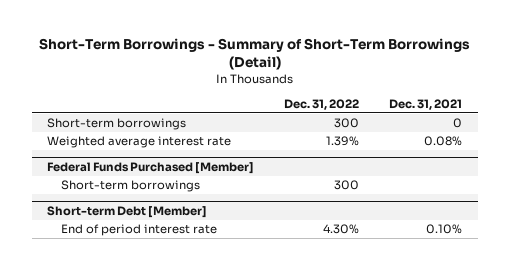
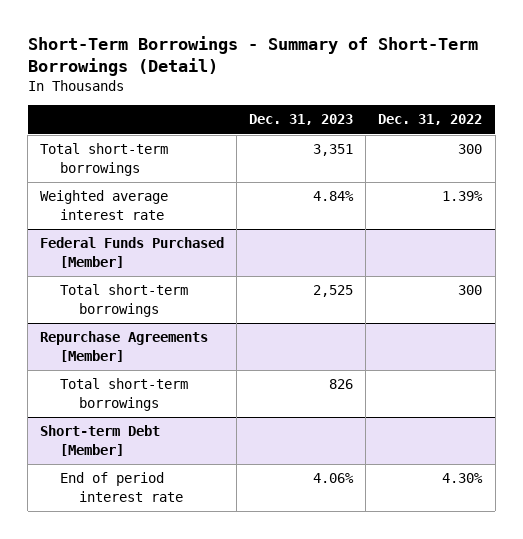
[389,98,463,110] Dec. 31, 2021 -> none
none -> [249,114,354,126] Dec. 31, 2023
[46,118,186,131] Short-term borrowings -> [40,143,169,176] Total short-term borrowings
[60,180,200,193] Short-term borrowings -> [59,284,188,317] Total short-term borrowings
none -> [40,331,209,362] Repurchase Agreements [Member]
none -> [59,378,188,411] Total short-term borrowings

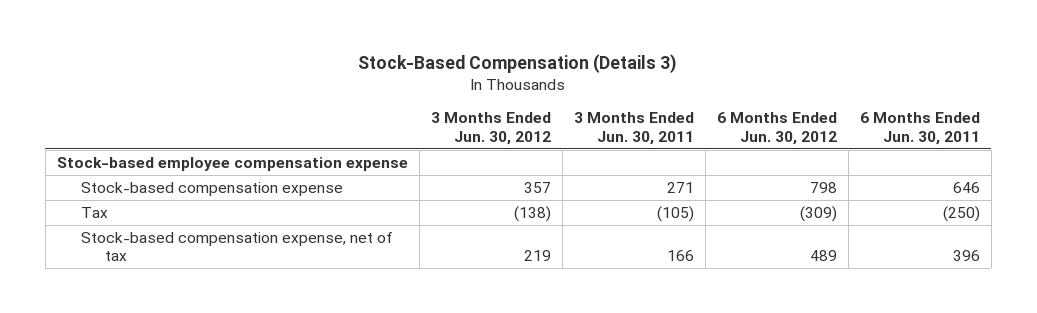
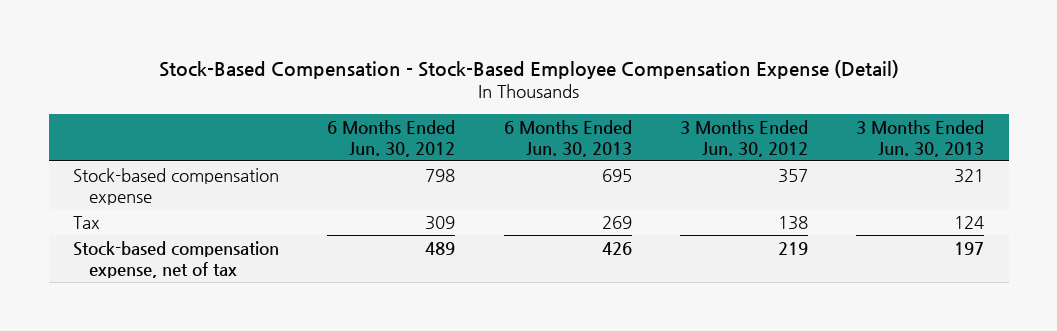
[358,54,678,74] Stock-Based Compensation (Details 3) -> [158,59,899,79] Stock-Based Compensation - Stock-Based Employee Compensation Expense (Detail)
[573,112,694,145] 3 Months Ended Jun. 30, 2011 -> none
[859,112,980,145] 6 Months Ended Jun. 30, 2011 -> none
none -> [503,120,632,157] 6 Months Ended Jun. 30, 2013
none -> [856,120,985,157] 3 Months Ended Jun. 30, 2013
[56,156,408,171] Stock-based employee compensation expense -> none
[513,205,551,222] (138) -> [778,216,809,231] 138
[799,205,837,222] (309) -> [425,216,456,231] 309

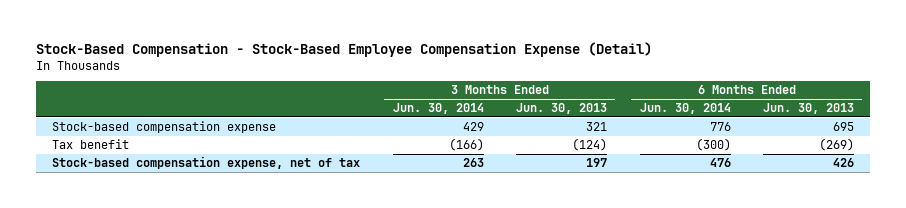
[327,120,456,157] 6 Months Ended Jun. 30, 2012 -> none
[680,120,809,157] 3 Months Ended Jun. 30, 2012 -> none
none -> [392,103,484,115] Jun. 30, 2014
none -> [639,103,731,115] Jun. 30, 2014
[73,216,101,230] Tax -> [51,139,129,150] Tax benefit
[601,216,632,230] 269 -> [819,138,855,152] (269)
[954,216,985,230] 124 -> [572,138,608,152] (124)

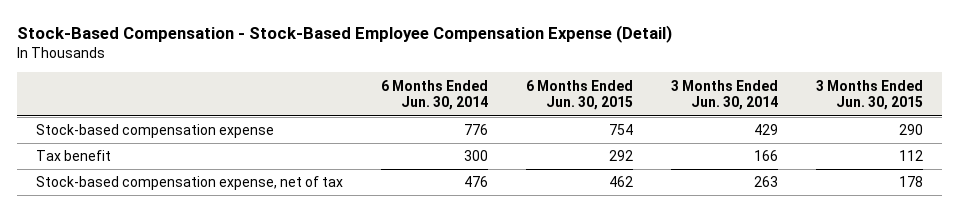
[516,103,608,115] Jun. 30, 2013 -> none
[763,103,855,115] Jun. 30, 2013 -> none
none -> [525,79,633,111] 6 Months Ended Jun. 30, 2015
none -> [815,79,923,111] 3 Months Ended Jun. 30, 2015
[448,138,484,152] (166) -> [753,150,778,162] 166
[695,138,731,152] (300) -> [463,150,488,162] 300

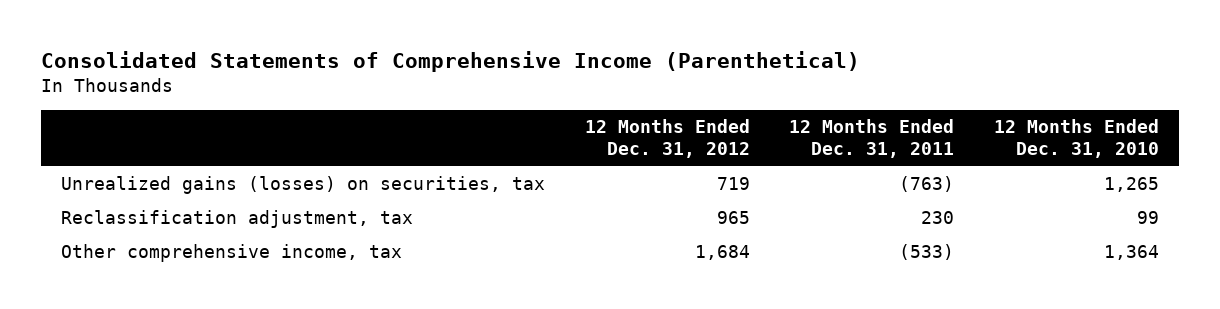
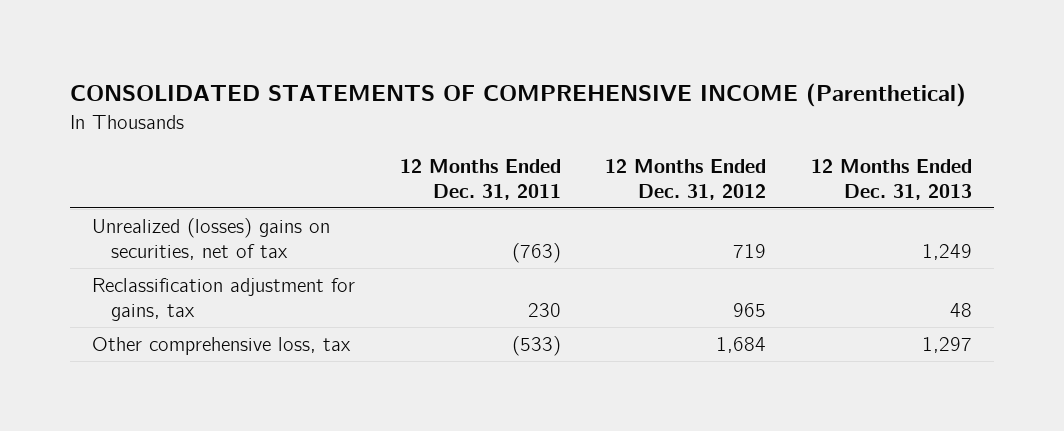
[40,51,860,73] Consolidated Statements of Comprehensive Income (Parenthetical) -> [69,83,966,108] CONSOLIDATED STATEMENTS OF COMPREHENSIVE INCOME (Parenthetical)
[994,119,1160,158] 12 Months Ended Dec. 31, 2010 -> none
none -> [810,158,972,200] 12 Months Ended Dec. 31, 2013
[60,175,545,194] Unrealized gains (losses) on securities, tax -> [92,217,331,261] Unrealized (losses) gains on securities, net of tax
[60,209,413,228] Reclassification adjustment, tax -> [92,277,356,322] Reclassification adjustment for gains, tax
[60,243,402,262] Other comprehensive income, tax -> [92,336,352,355] Other comprehensive loss, tax

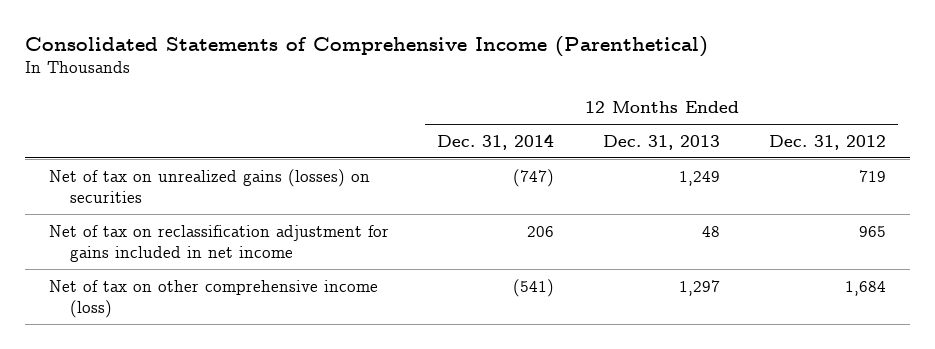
[69,83,966,108] CONSOLIDATED STATEMENTS OF COMPREHENSIVE INCOME (Parenthetical) -> [24,35,708,57] Consolidated Statements of Comprehensive Income (Parenthetical)
[399,158,561,200] 12 Months Ended Dec. 31, 2011 -> none
none -> [437,133,555,150] Dec. 31, 2014
[92,217,331,261] Unrealized (losses) gains on securities, net of tax -> [48,168,370,203] Net of tax on unrealized gains (losses) on securities
[92,277,356,322] Reclassification adjustment for gains, tax -> [48,224,389,262] Net of tax on reclassification adjustment for gains included in net income
[92,336,352,355] Other comprehensive loss, tax -> [48,279,378,318] Net of tax on other comprehensive income (loss)

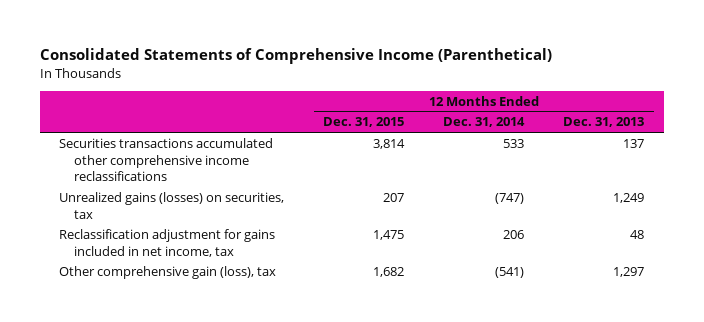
[768,134,886,150] Dec. 31, 2012 -> none
none -> [323,117,405,128] Dec. 31, 2015
none -> [59,137,274,182] Securities transactions accumulated other comprehensive income reclassifications
[48,168,370,203] Net of tax on unrealized gains (losses) on securities -> [59,191,285,219] Unrealized gains (losses) on securities, tax
[48,224,389,262] Net of tax on reclassification adjustment for gains included in net income -> [59,228,276,257] Reclassification adjustment for gains included in net income, tax
[48,279,378,318] Net of tax on other comprehensive income (loss) -> [59,265,277,279] Other comprehensive gain (loss), tax

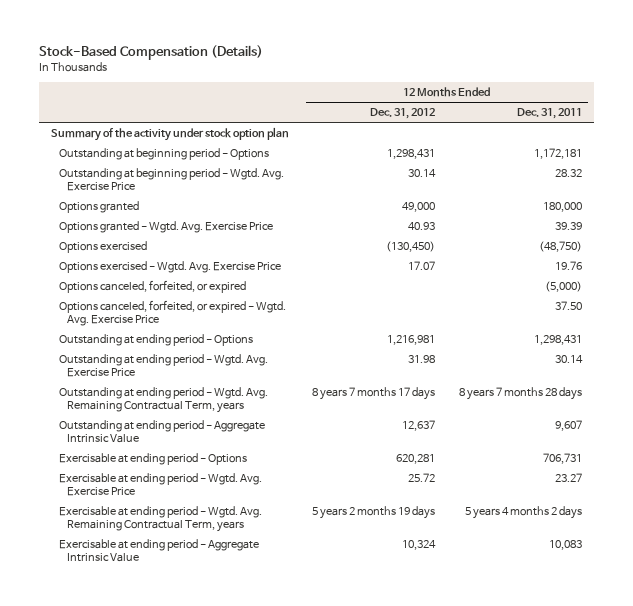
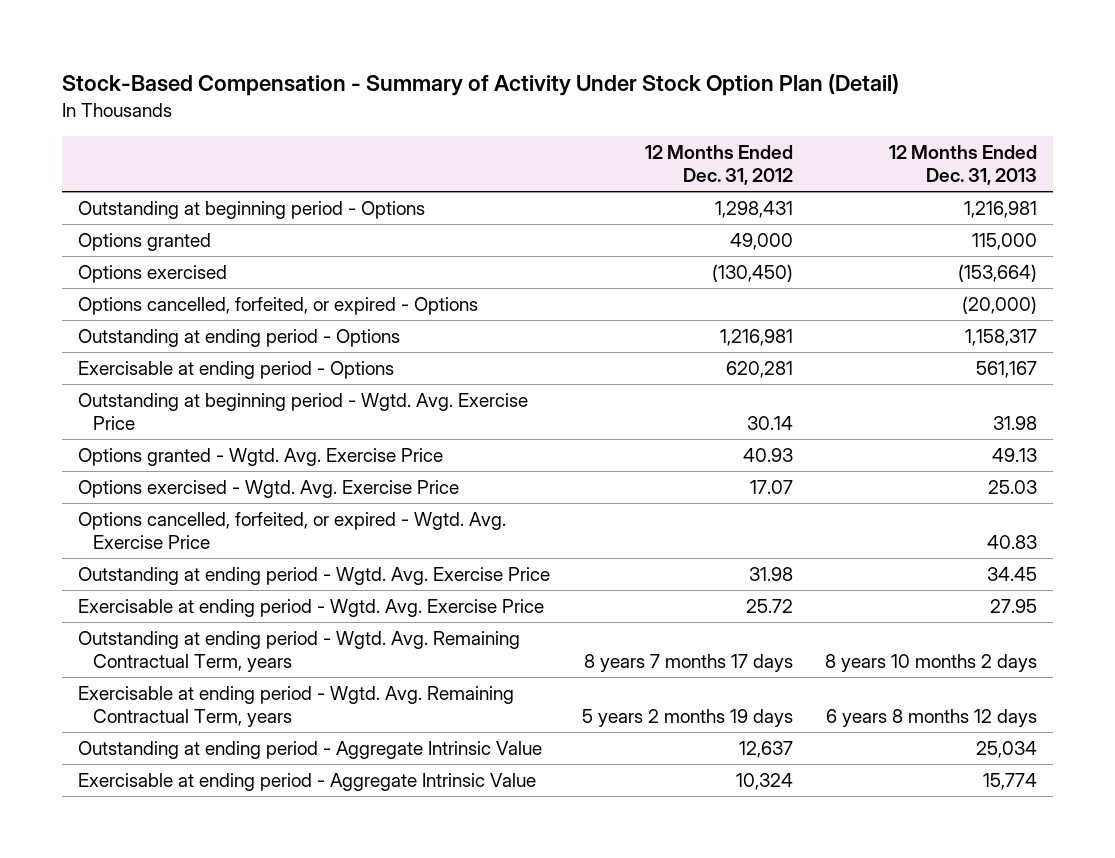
[38,45,263,61] Stock-Based Compensation (Details) -> [62,74,900,97] Stock-Based Compensation - Summary of Activity Under Stock Option Plan (Detail)
[516,108,582,120] Dec. 31, 2011 -> none
none -> [888,144,1037,186] 12 Months Ended Dec. 31, 2013
[50,126,289,141] Summary of the activity under stock option plan -> none
[58,299,286,327] Options canceled, forfeited, or expired - Wgtd. Avg. Exercise Price -> none
[58,279,246,293] Options canceled, forfeited, or expired -> [77,296,478,315] Options cancelled, forfeited, or expired - Options
[58,167,284,192] Outstanding at beginning period - Wgtd. Avg. Exercise Price -> [77,392,528,431] Outstanding at beginning period - Wgtd. Avg. Exercise Price
[58,220,273,233] Options granted - Wgtd. Avg. Exercise Price -> [77,447,443,466] Options granted - Wgtd. Avg. Exercise Price
[58,260,281,273] Options exercised - Wgtd. Avg. Exercise Price -> [77,479,459,498] Options exercised - Wgtd. Avg. Exercise Price
none -> [77,511,506,550] Options cancelled, forfeited, or expired - Wgtd. Avg. Exercise Price
[58,353,268,378] Outstanding at ending period - Wgtd. Avg. Exercise Price -> [77,566,550,585] Outstanding at ending period - Wgtd. Avg. Exercise Price
[58,386,268,414] Outstanding at ending period - Wgtd. Avg. Remaining Contractual Term, years -> [77,630,520,673] Outstanding at ending period - Wgtd. Avg. Remaining Contractual Term, years
[58,419,265,444] Outstanding at ending period - Aggregate Intrinsic Value -> [77,740,542,759] Outstanding at ending period - Aggregate Intrinsic Value

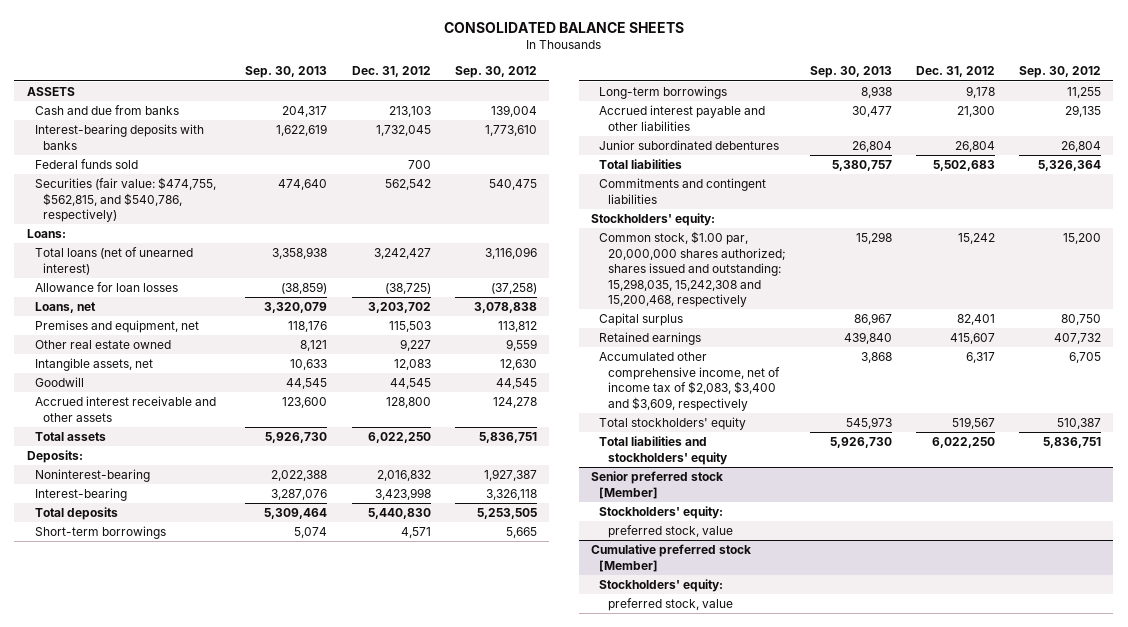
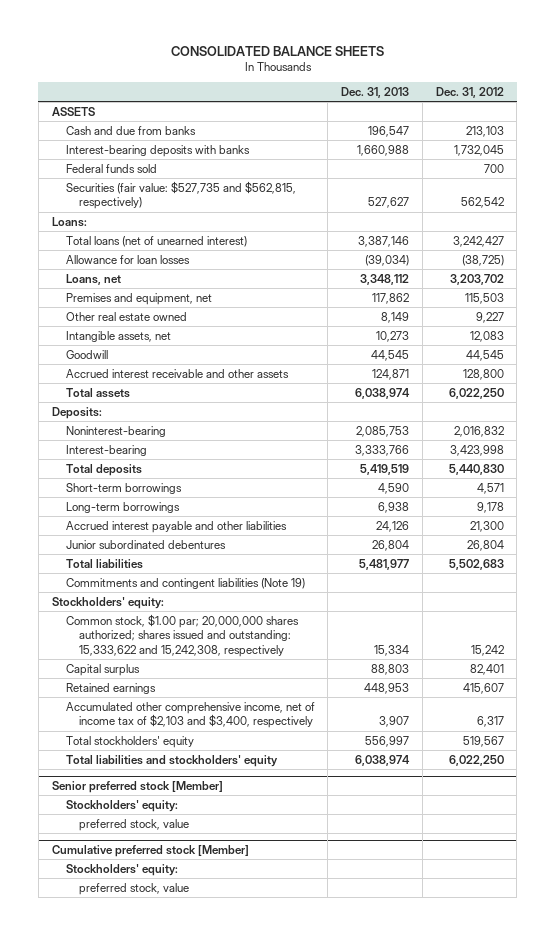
[245,66,328,79] Sep. 30, 2013 -> none
[454,66,537,79] Sep. 30, 2012 -> none
none -> [341,86,410,98] Dec. 31, 2013
[34,177,216,223] Securities (fair value: $474,755, $562,815, and $540,786, respectively) -> [65,180,296,210] Securities (fair value: $527,735 and $562,815, respectively)
[599,178,767,204] Commitments and contingent liabilities -> [65,577,305,589] Commitments and contingent liabilities (Note 19)
[599,231,786,308] Common stock, $1.00 par, 20,000,000 shares authorized; shares issued and outstanding: 15,298,035, 15,242,308 and 15,200,468, respectively -> [65,613,299,657] Common stock, $1.00 par; 20,000,000 shares authorized; shares issued and outstanding: 15,333,622 and 15,242,308, respectively
[599,352,780,411] Accumulated other comprehensive income, net of income tax of $2,083, $3,400 and $3,609, respectively -> [65,701,315,729] Accumulated other comprehensive income, net of income tax of $2,103 and $3,400, respectively

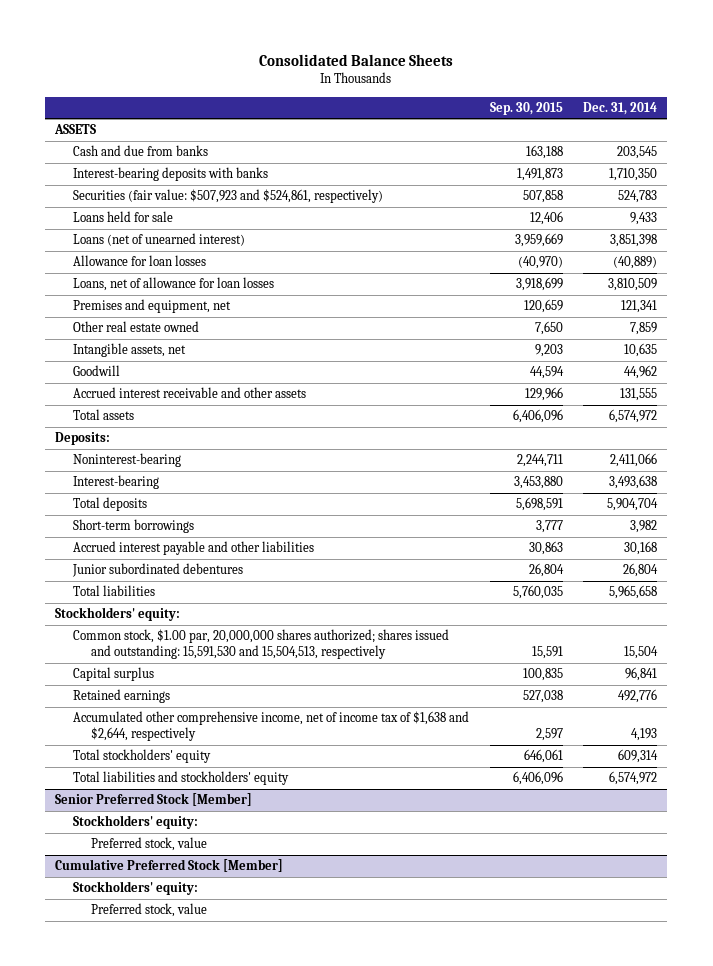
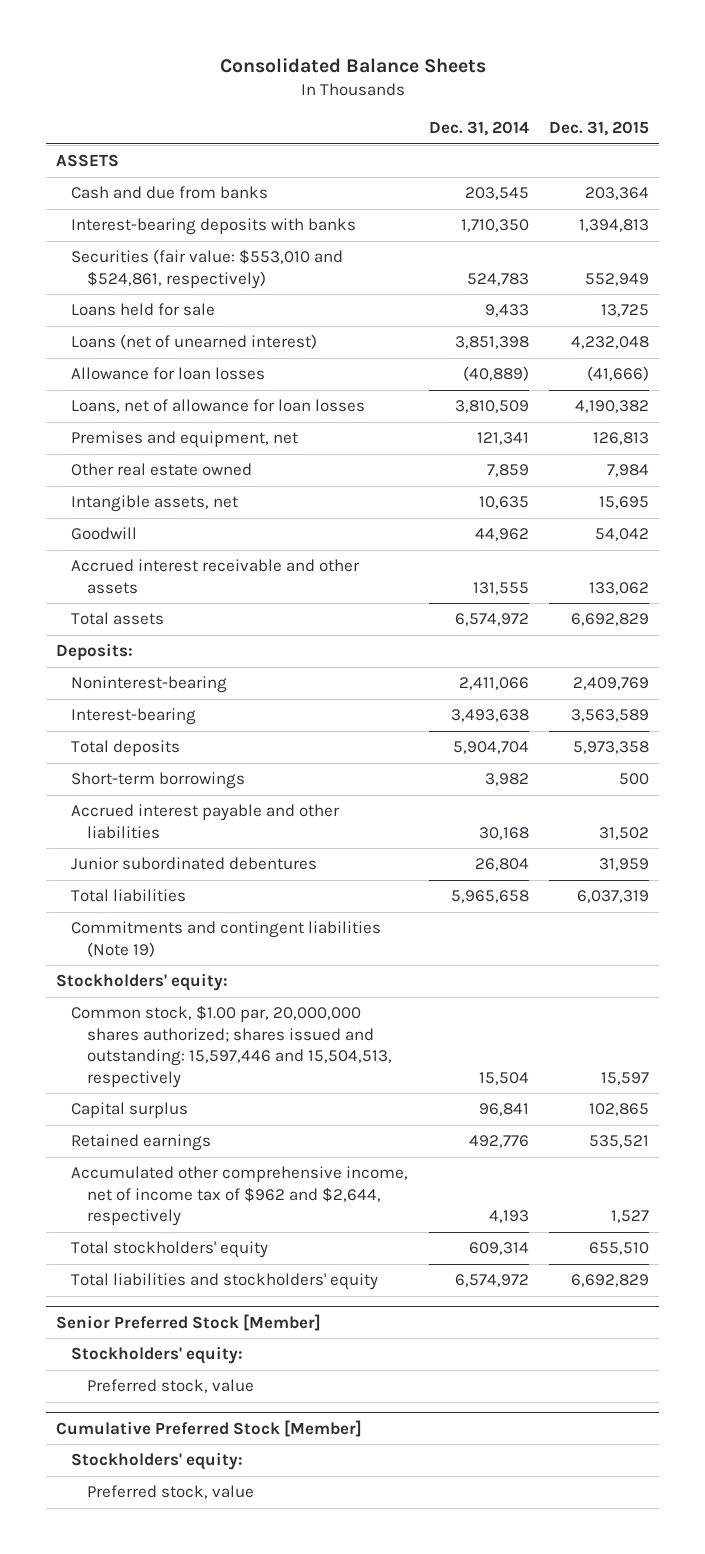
[489,101,563,115] Sep. 30, 2015 -> none
none -> [548,121,649,137] Dec. 31, 2015
[73,189,384,204] Securities (fair value: $507,923 and $524,861, respectively) -> [71,249,344,289] Securities (fair value: $553,010 and $524,861, respectively)
none -> [71,921,382,957] Commitments and contingent liabilities (Note 19)
[73,629,450,660] Common stock, $1.00 par, 20,000,000 shares authorized; shares issued and outstanding: 15,591,530 and 15,504,513, respectively -> [71,1005,392,1089] Common stock, $1.00 par, 20,000,000 shares authorized; shares issued and outstanding: 15,597,446 and 15,504,513, respectively
[73,711,470,742] Accumulated other comprehensive income, net of income tax of $1,638 and $2,644, respectively -> [71,1166,409,1227] Accumulated other comprehensive income, net of income tax of $962 and $2,644, respectively

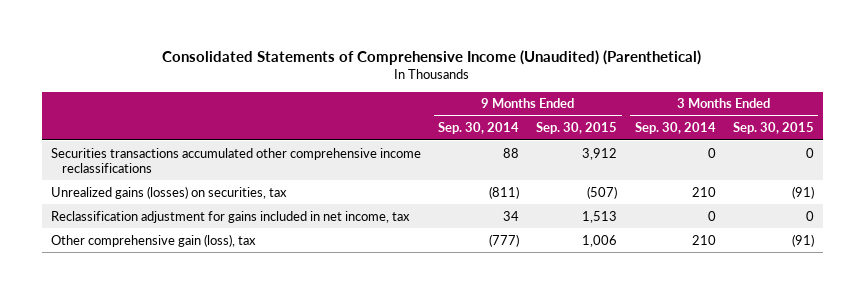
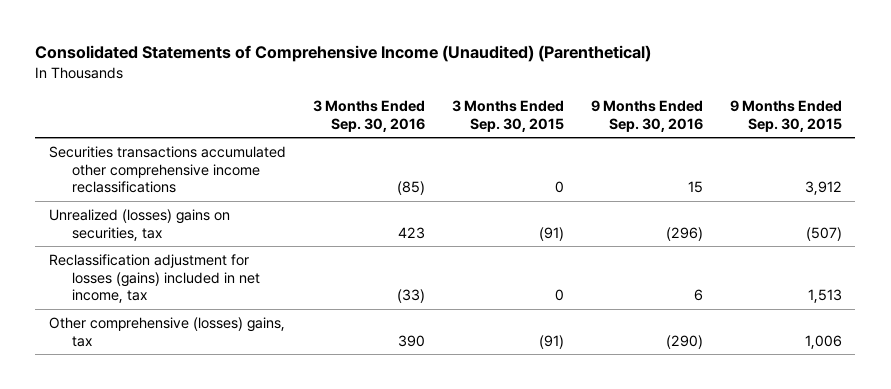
[437,122,519,135] Sep. 30, 2014 -> none
[634,122,716,135] Sep. 30, 2014 -> none
none -> [312,99,425,132] 3 Months Ended Sep. 30, 2016
none -> [590,99,703,132] 9 Months Ended Sep. 30, 2016
[50,185,287,199] Unrealized gains (losses) on securities, tax -> [48,208,230,241] Unrealized (losses) gains on securities, tax
[50,210,410,223] Reclassification adjustment for gains included in net income, tax -> [48,253,260,304] Reclassification adjustment for losses (gains) included in net income, tax
[50,233,256,247] Other comprehensive gain (loss), tax -> [48,316,285,347] Other comprehensive (losses) gains, tax

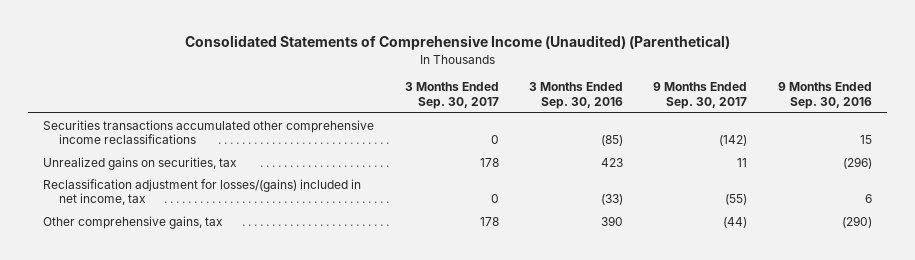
[451,99,564,132] 3 Months Ended Sep. 30, 2015 -> none
[729,99,842,132] 9 Months Ended Sep. 30, 2015 -> none
none -> [404,82,499,109] 3 Months Ended Sep. 30, 2017
none -> [653,82,748,109] 9 Months Ended Sep. 30, 2017
[48,208,230,241] Unrealized (losses) gains on securities, tax -> [43,156,238,170] Unrealized gains on securities, tax
[48,253,260,304] Reclassification adjustment for losses (gains) included in net income, tax -> [43,178,362,206] Reclassification adjustment for losses/(gains) included in net income, tax
[48,316,285,347] Other comprehensive (losses) gains, tax -> [43,215,224,229] Other comprehensive gains, tax

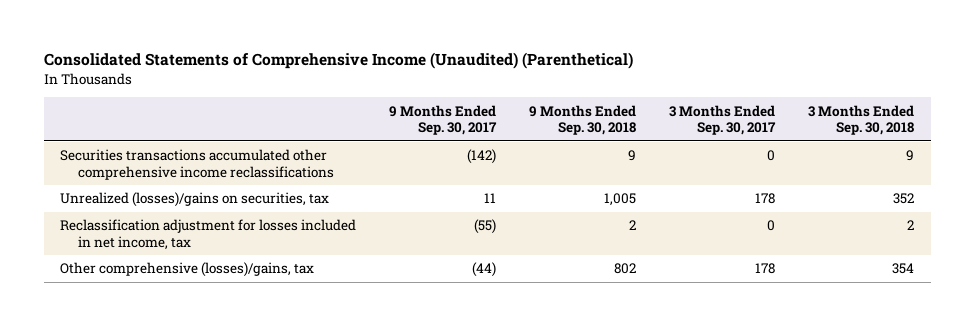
[529,82,624,109] 3 Months Ended Sep. 30, 2016 -> none
[777,82,872,109] 9 Months Ended Sep. 30, 2016 -> none
none -> [529,104,637,136] 9 Months Ended Sep. 30, 2018
none -> [808,104,915,136] 3 Months Ended Sep. 30, 2018
[43,156,238,170] Unrealized gains on securities, tax -> [60,192,330,208] Unrealized (losses)/gains on securities, tax
[43,178,362,206] Reclassification adjustment for losses/(gains) included in net income, tax -> [60,219,357,250] Reclassification adjustment for losses included in net income, tax
[43,215,224,229] Other comprehensive gains, tax -> [60,262,315,278] Other comprehensive (losses)/gains, tax

